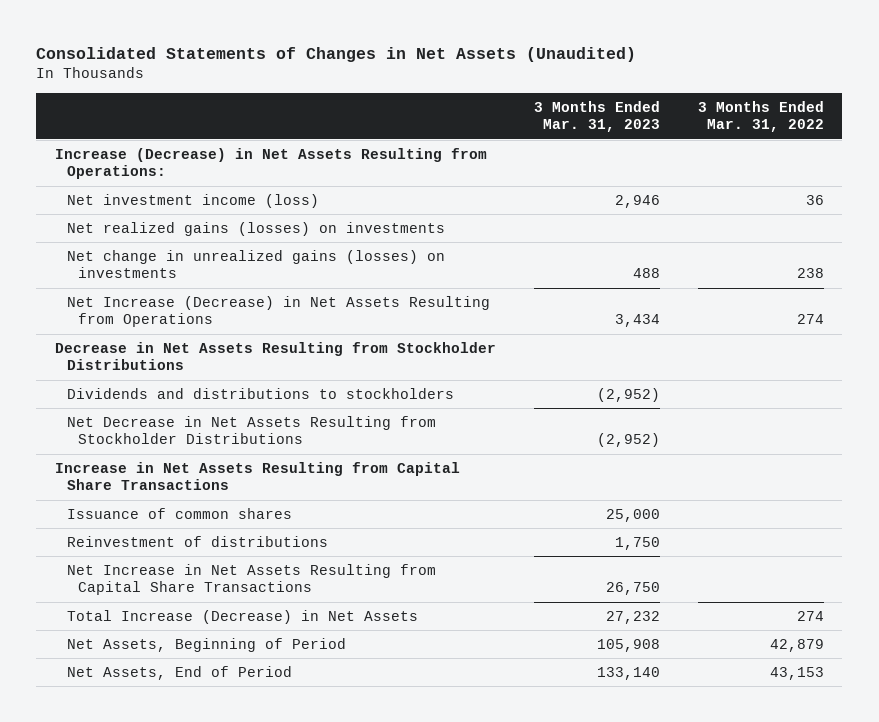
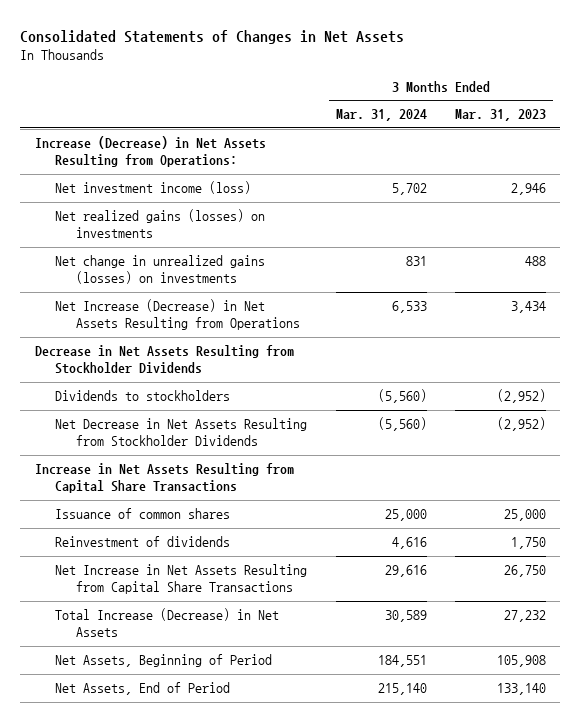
[36,46,637,62] Consolidated Statements of Changes in Net Assets (Unaudited) -> [20,30,405,45] Consolidated Statements of Changes in Net Assets
[697,100,824,133] 3 Months Ended Mar. 31, 2022 -> none
none -> [335,109,427,122] Mar. 31, 2024
[55,341,497,371] Decrease in Net Assets Resulting from Stockholder Distributions -> [34,345,294,375] Decrease in Net Assets Resulting from Stockholder Dividends
[66,387,454,399] Dividends and distributions to stockholders -> [55,390,231,402] Dividends to stockholders
[66,415,436,445] Net Decrease in Net Assets Resulting from Stockholder Distributions -> [55,418,308,447] Net Decrease in Net Assets Resulting from Stockholder Dividends
[66,535,328,547] Reinvestment of distributions -> [55,536,231,548] Reinvestment of dividends

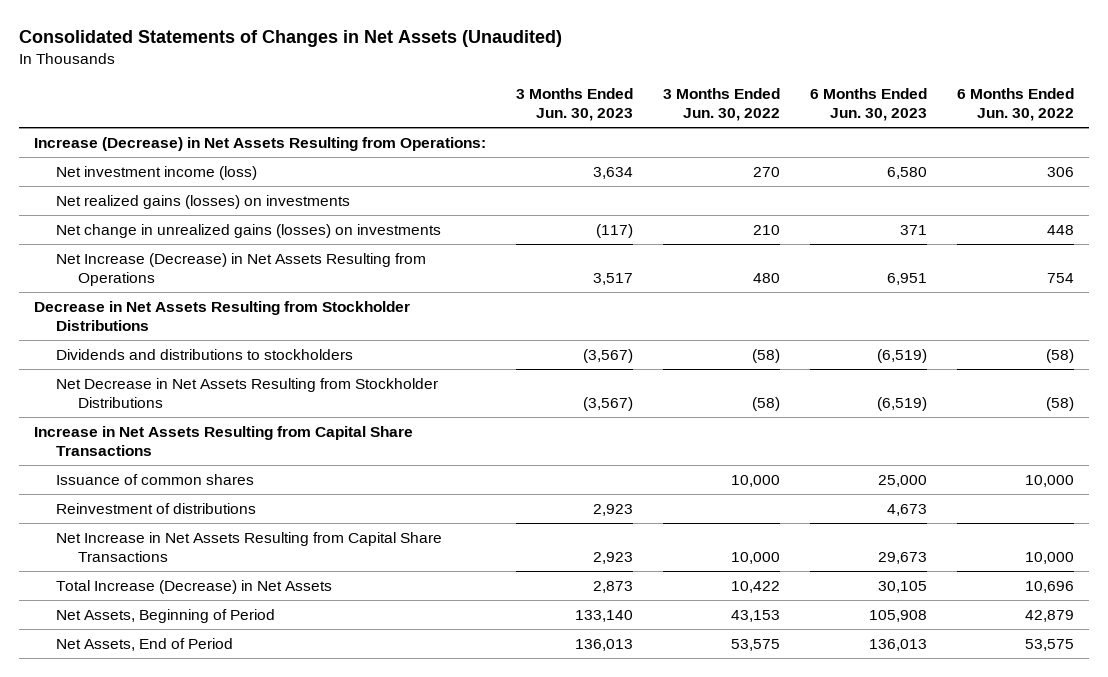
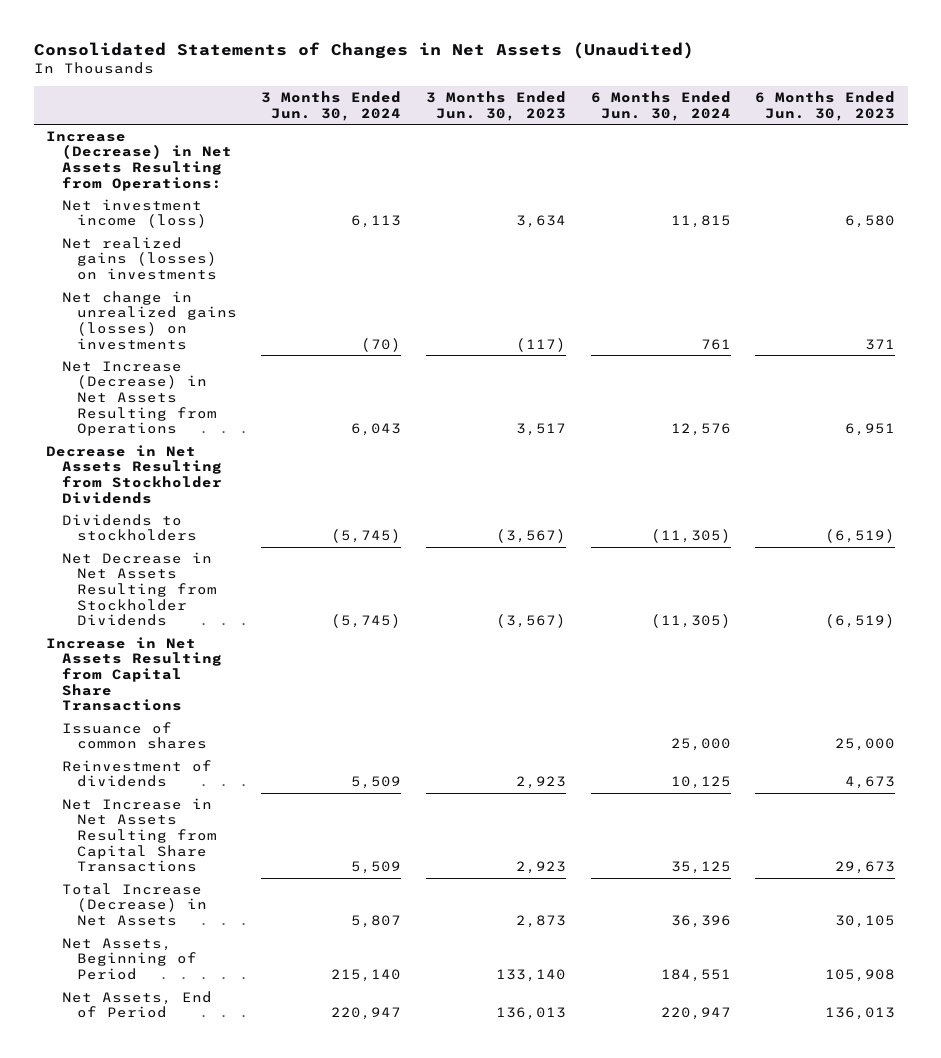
[662,87,780,122] 3 Months Ended Jun. 30, 2022 -> none
[956,87,1074,122] 6 Months Ended Jun. 30, 2022 -> none
none -> [261,90,402,121] 3 Months Ended Jun. 30, 2024
none -> [590,90,731,121] 6 Months Ended Jun. 30, 2024
[33,300,410,332] Decrease in Net Assets Resulting from Stockholder Distributions -> [46,444,222,504] Decrease in Net Assets Resulting from Stockholder Dividends
[55,348,353,360] Dividends and distributions to stockholders -> [61,513,197,542] Dividends to stockholders
[55,377,438,409] Net Decrease in Net Assets Resulting from Stockholder Distributions -> [61,551,217,627] Net Decrease in Net Assets Resulting from Stockholder Dividends
[55,502,256,514] Reinvestment of distributions -> [61,759,212,788] Reinvestment of dividends

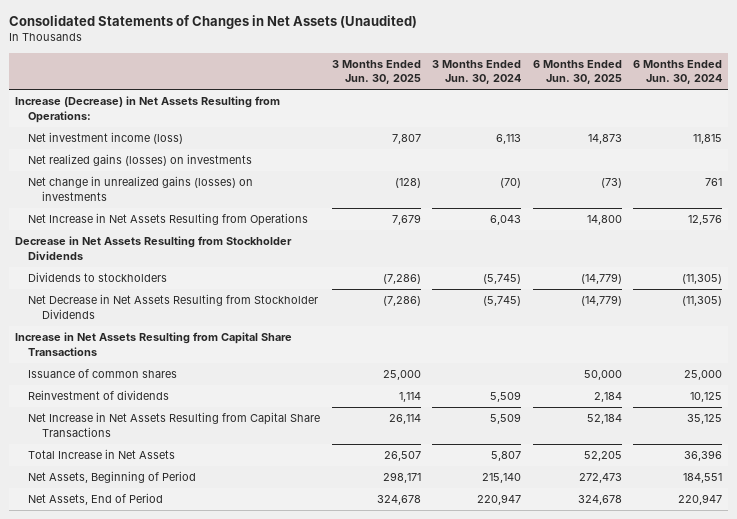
[426,90,567,121] 3 Months Ended Jun. 30, 2023 -> none
[755,90,896,121] 6 Months Ended Jun. 30, 2023 -> none
none -> [331,59,421,85] 3 Months Ended Jun. 30, 2025
none -> [532,59,622,85] 6 Months Ended Jun. 30, 2025
[61,360,217,437] Net Increase (Decrease) in Net Assets Resulting from Operations -> [28,213,309,227] Net Increase in Net Assets Resulting from Operations
[61,882,207,927] Total Increase (Decrease) in Net Assets -> [28,449,176,460] Total Increase in Net Assets

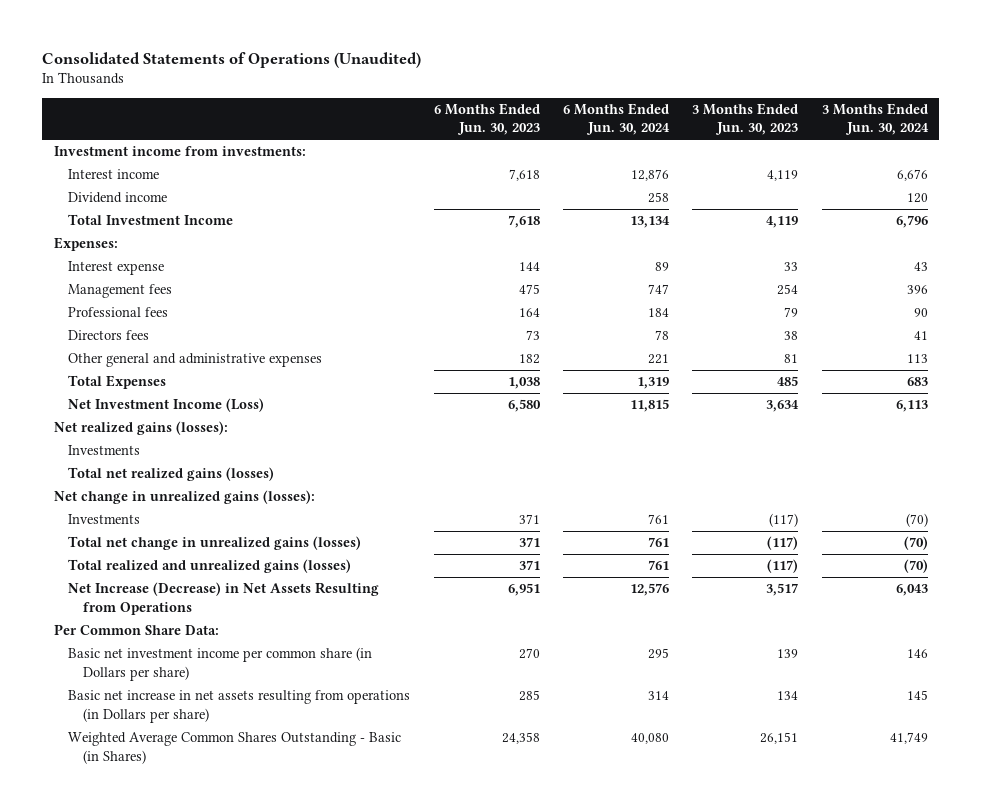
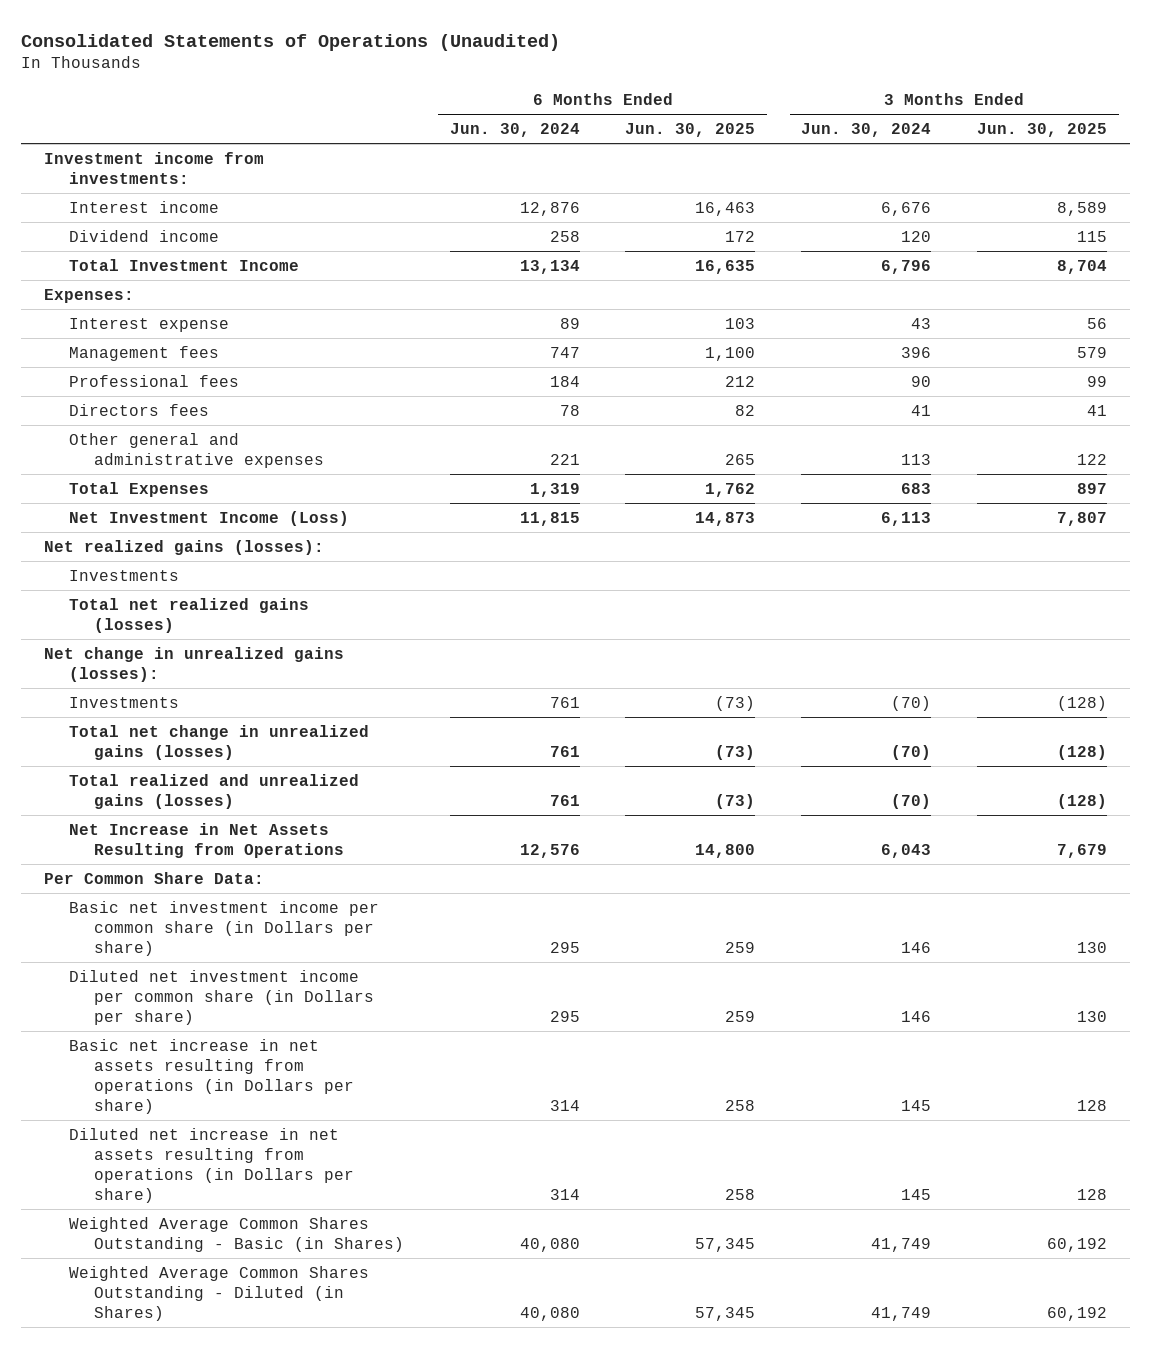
[433,103,540,136] 6 Months Ended Jun. 30, 2023 -> none
[692,103,799,136] 3 Months Ended Jun. 30, 2023 -> none
none -> [625,123,756,138] Jun. 30, 2025
none -> [977,123,1108,138] Jun. 30, 2025
[68,582,380,615] Net Increase (Decrease) in Net Assets Resulting from Operations -> [69,823,344,859] Net Increase in Net Assets Resulting from Operations
none -> [69,970,374,1026] Diluted net investment income per common share (in Dollars per share)
none -> [69,1128,354,1204] Diluted net increase in net assets resulting from operations (in Dollars per share)
none -> [69,1266,370,1322] Weighted Average Common Shares Outstanding - Diluted (in Shares)

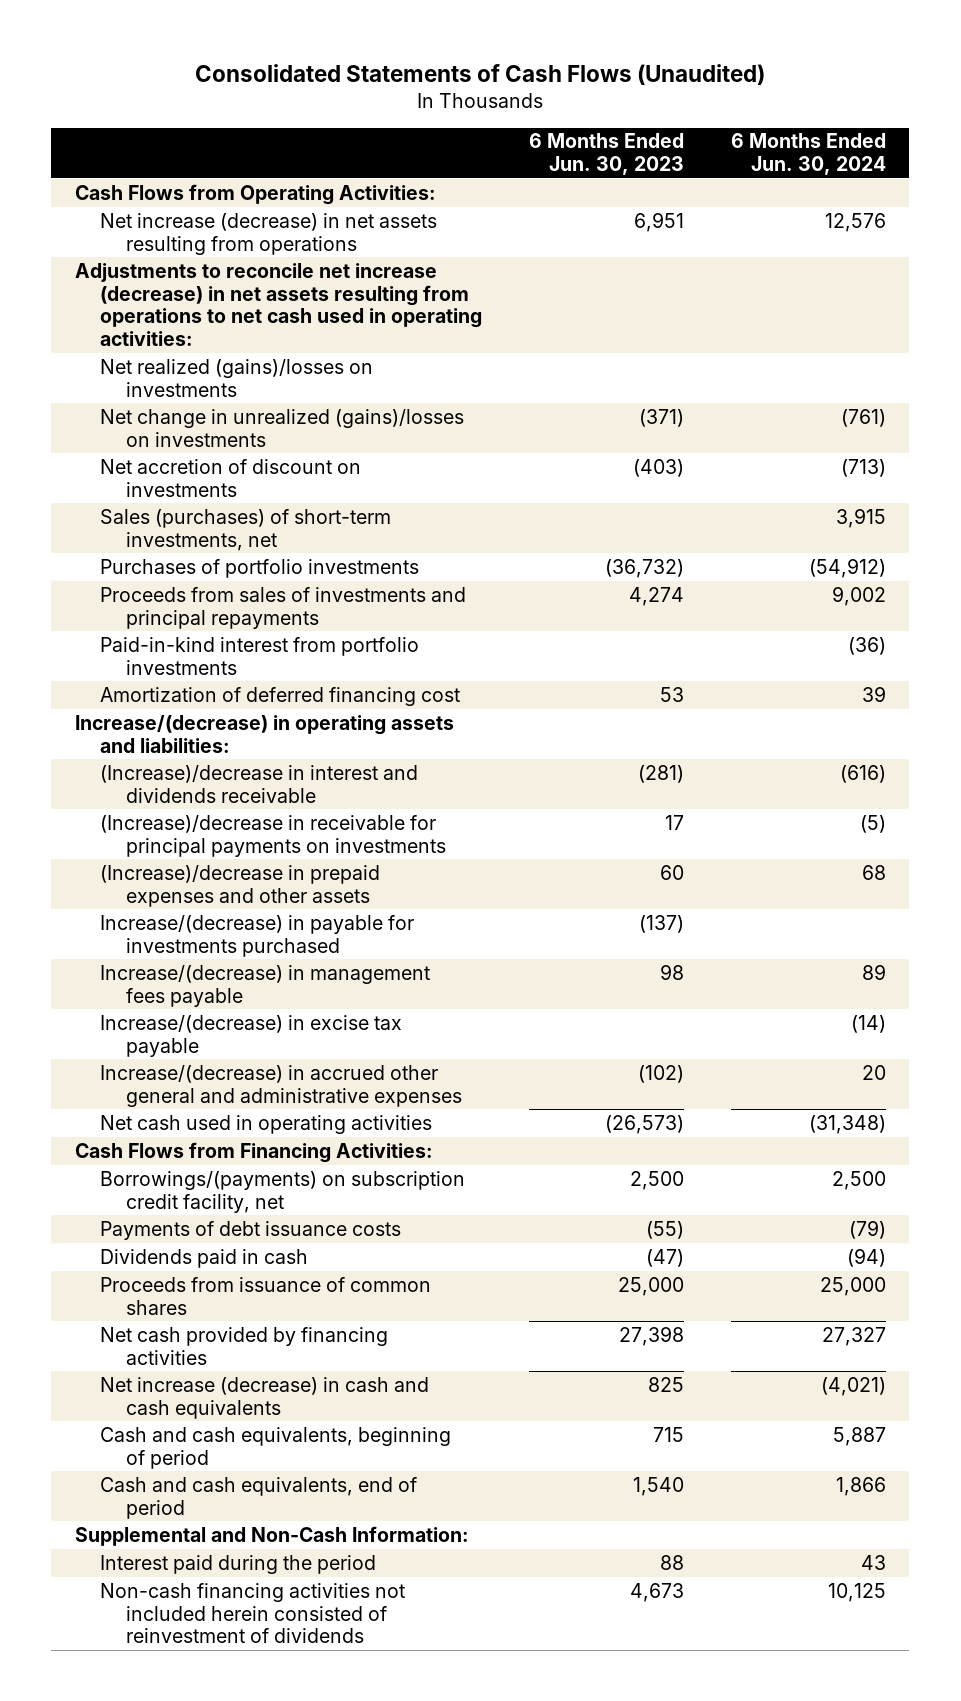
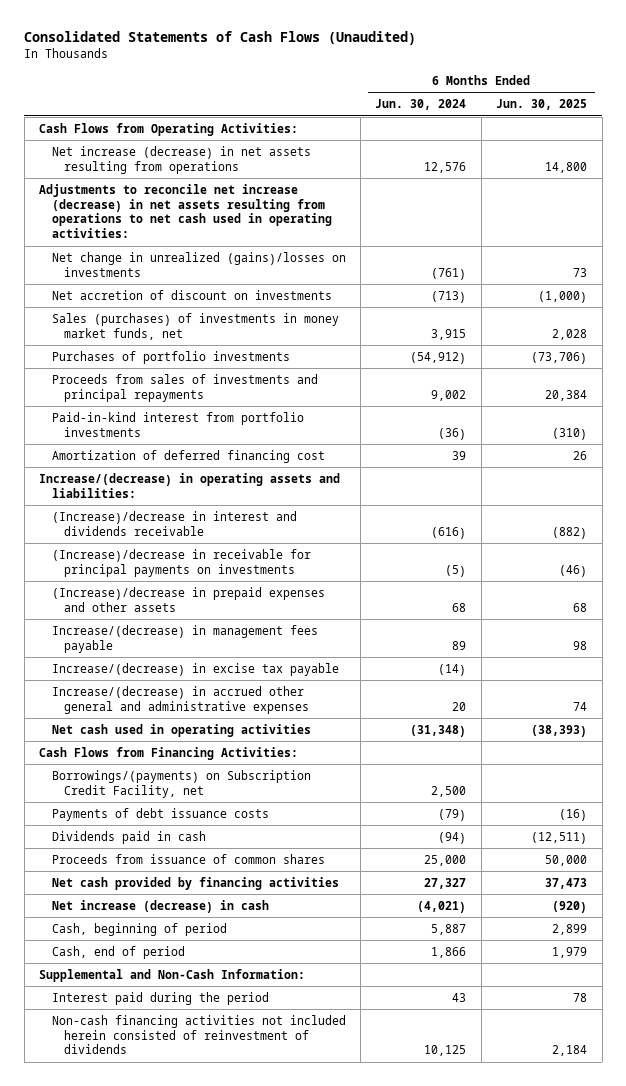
[529,133,685,176] 6 Months Ended Jun. 30, 2023 -> none
none -> [496,99,588,111] Jun. 30, 2025
[100,358,374,397] Net realized (gains)/losses on investments -> none
[100,508,392,551] Sales (purchases) of short-term investments, net -> [51,312,339,340] Sales (purchases) of investments in money market funds, net
[100,914,415,957] Increase/(decrease) in payable for investments purchased -> none
[100,1170,466,1213] Borrowings/(payments) on subscription credit facility, net -> [51,769,311,798] Borrowings/(payments) on Subscription Credit Facility, net
[100,1376,430,1419] Net increase (decrease) in cash and cash equivalents -> [51,899,269,913] Net increase (decrease) in cash
[100,1426,452,1469] Cash and cash equivalents, beginning of period -> [51,922,227,936] Cash, beginning of period
[100,1476,418,1519] Cash and cash equivalents, end of period -> [51,945,185,959] Cash, end of period

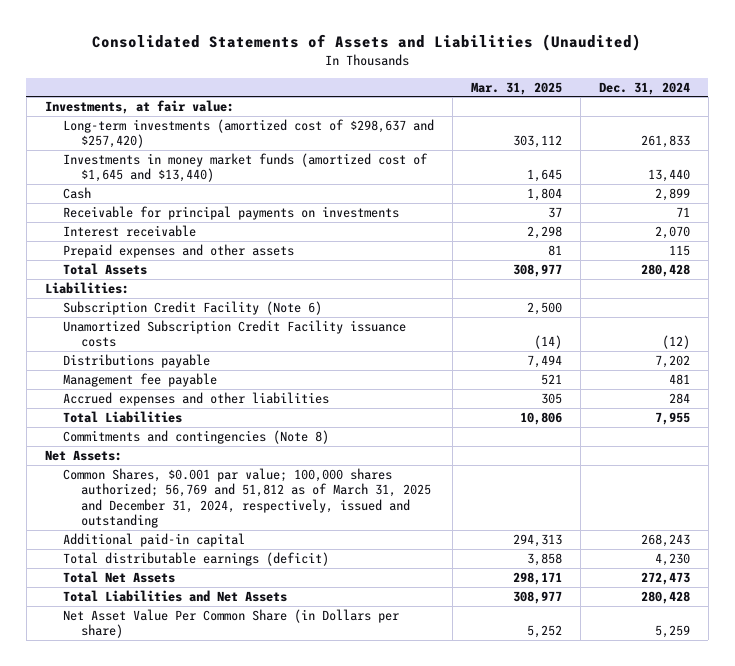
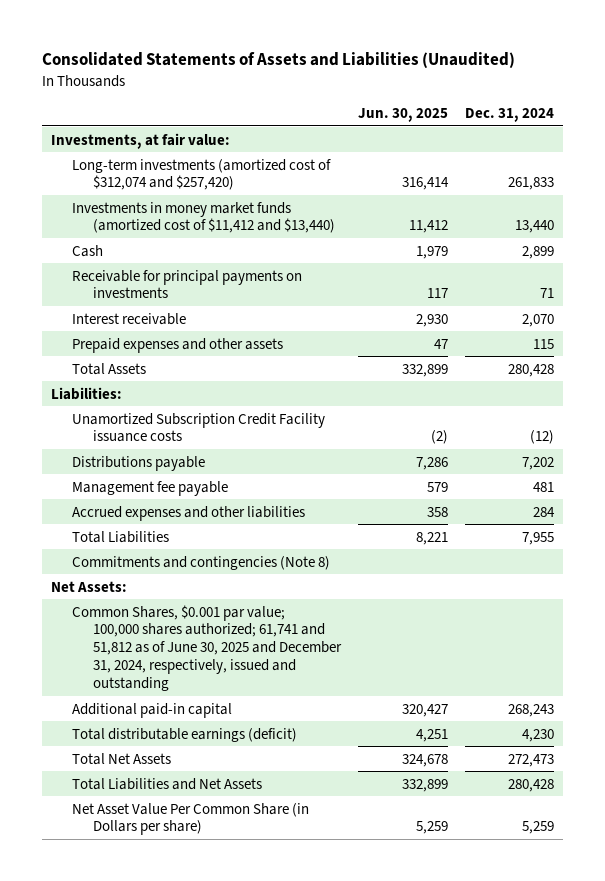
[470,81,562,95] Mar. 31, 2025 -> none
none -> [357,108,448,123] Jun. 30, 2025
[62,118,434,149] Long-term investments (amortized cost of $298,637 and $257,420) -> [71,158,331,191] Long-term investments (amortized cost of $312,074 and $257,420)
[62,152,428,183] Investments in money market funds (amortized cost of $1,645 and $13,440) -> [71,201,335,234] Investments in money market funds (amortized cost of $11,412 and $13,440)
[62,300,322,315] Subscription Credit Facility (Note 6) -> none
[62,467,431,529] Common Shares, $0.001 par value; 100,000 shares authorized; 56,769 and 51,812 as of March 31, 2025 and December 31, 2024, respectively, issued and outstanding -> [71,604,342,692] Common Shares, $0.001 par value; 100,000 shares authorized; 61,741 and 51,812 as of June 30, 2025 and December 31, 2024, respectively, issued and outstanding

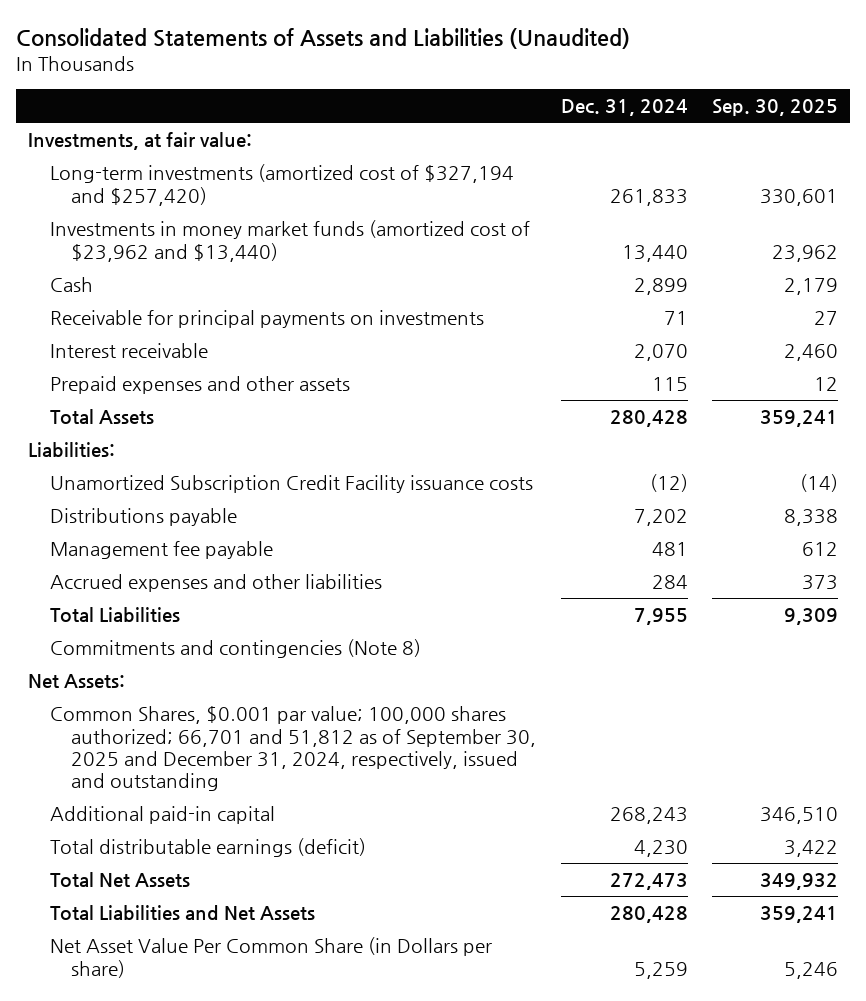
[357,108,448,123] Jun. 30, 2025 -> none
none -> [711,99,838,117] Sep. 30, 2025
[71,158,331,191] Long-term investments (amortized cost of $312,074 and $257,420) -> [49,164,514,206] Long-term investments (amortized cost of $327,194 and $257,420)
[71,201,335,234] Investments in money market funds (amortized cost of $11,412 and $13,440) -> [49,220,530,262] Investments in money market funds (amortized cost of $23,962 and $13,440)
[71,604,342,692] Common Shares, $0.001 par value; 100,000 shares authorized; 61,741 and 51,812 as of June 30, 2025 and December 31, 2024, respectively, issued and outstanding -> [49,706,537,792] Common Shares, $0.001 par value; 100,000 shares authorized; 66,701 and 51,812 as of September 30, 2025 and December 31, 2024, respectively, issued and outstanding

